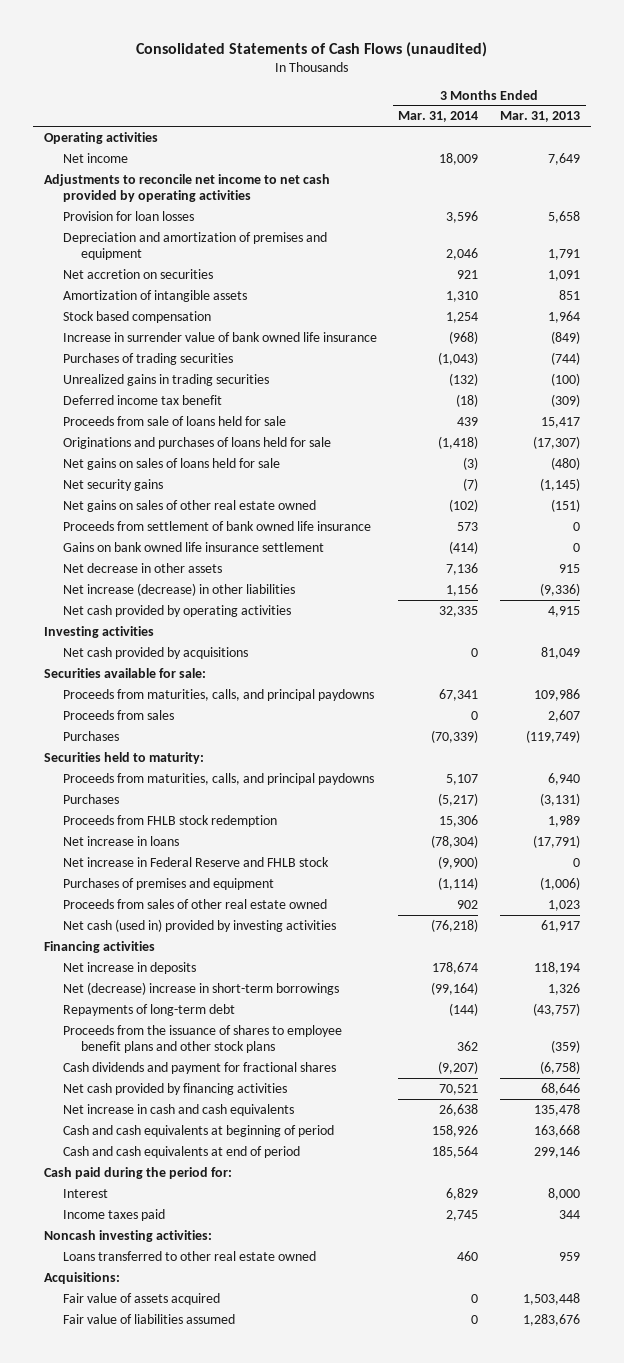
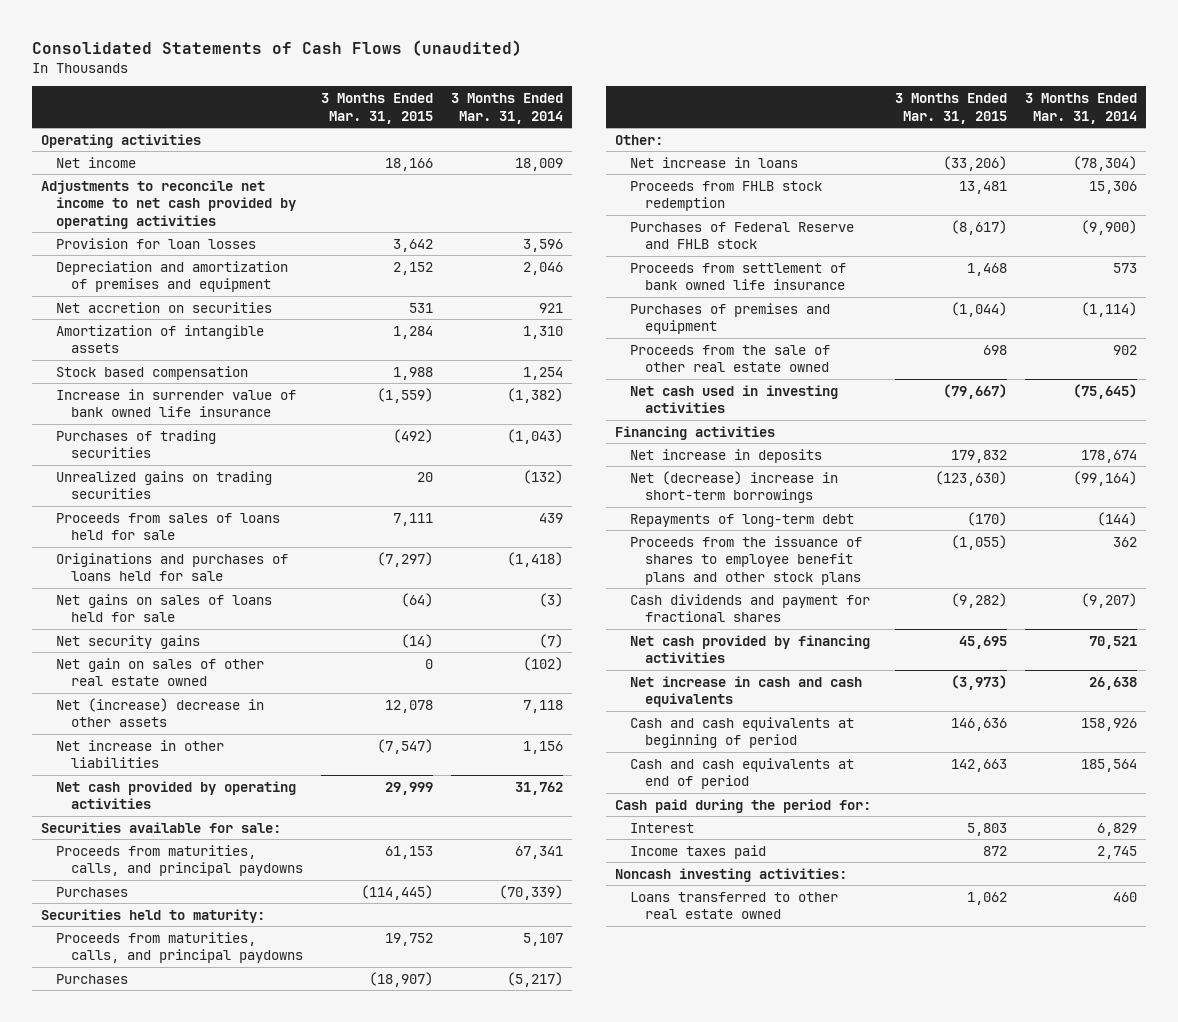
[500,111,581,123] Mar. 31, 2013 -> none
none -> [320,93,433,124] 3 Months Ended Mar. 31, 2015
[449,330,479,344] (968) -> [506,387,563,403] (1,382)
[62,394,222,405] Deferred income tax benefit -> none
[62,373,269,386] Unrealized gains in trading securities -> [56,470,273,500] Unrealized gains on trading securities
[62,415,286,426] Proceeds from sale of loans held for sale -> [56,512,281,541] Proceeds from sales of loans held for sale
[62,541,324,552] Gains on bank owned life insurance settlement -> none
[44,625,155,638] Investing activities -> none
[62,646,248,659] Net cash provided by acquisitions -> none
[62,499,316,512] Net gains on sales of other real estate owned -> [56,657,265,687] Net gain on sales of other real estate owned
[62,562,222,573] Net decrease in other assets -> [56,697,265,728] Net (increase) decrease in other assets
[446,562,479,575] 7,136 -> [522,699,563,713] 7,118
[62,582,295,596] Net increase (decrease) in other liabilities -> [56,739,225,769] Net increase in other liabilities
[439,605,479,617] 32,335 -> [514,781,563,795] 31,762
[62,709,174,720] Proceeds from sales -> none
none -> [615,134,664,145] Other:
[62,814,277,827] Proceeds from FHLB stock redemption -> [630,180,823,212] Proceeds from FHLB stock redemption
[62,856,329,867] Net increase in Federal Reserve and FHLB stock -> [630,221,855,250] Purchases of Federal Reserve and FHLB stock
[62,520,371,531] Proceeds from settlement of bank owned life insurance -> [630,262,847,291] Proceeds from settlement of bank owned life insurance
[62,898,327,909] Proceeds from sales of other real estate owned -> [630,344,831,373] Proceeds from the sale of other real estate owned
[62,918,336,932] Net cash (used in) provided by investing activities -> [630,384,839,414] Net cash used in investing activities
[431,918,479,932] (76,218) -> [1073,383,1138,399] (75,645)
[44,1271,121,1284] Acquisitions: -> none
[62,1292,220,1305] Fair value of assets acquired -> none
[62,1313,235,1324] Fair value of liabilities assumed -> none

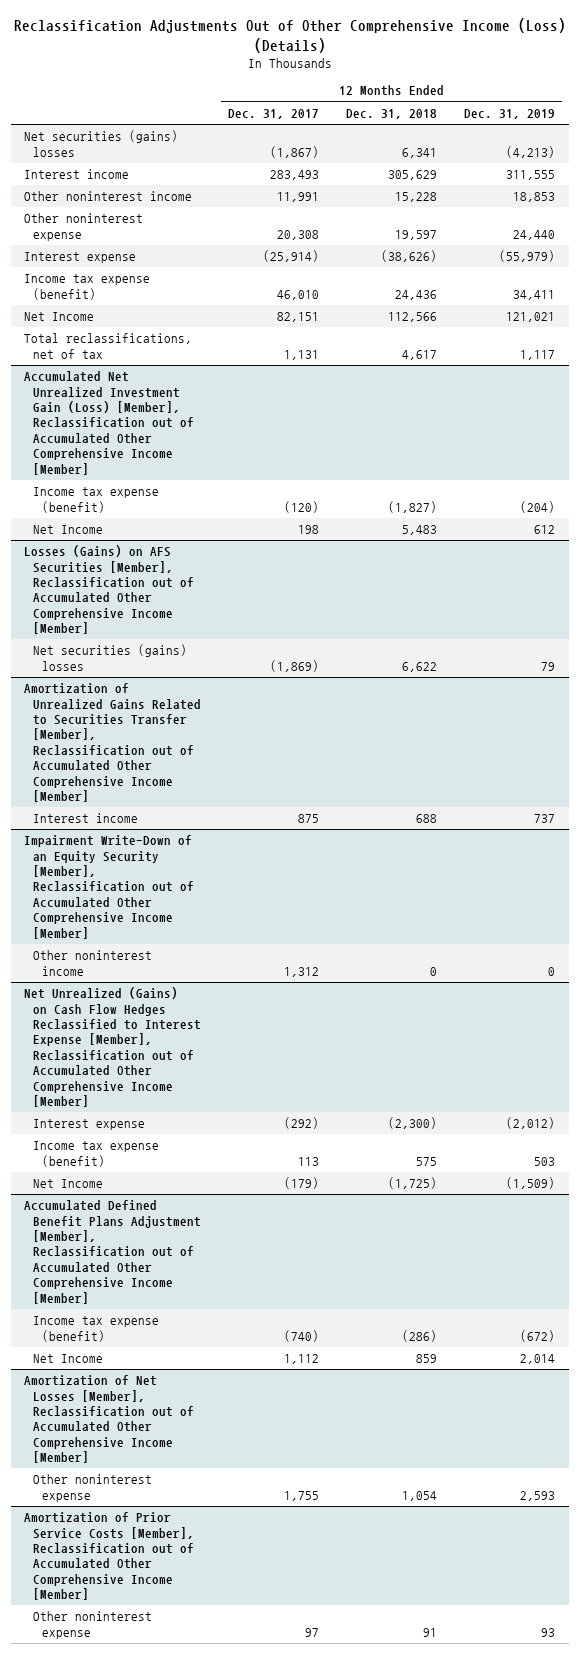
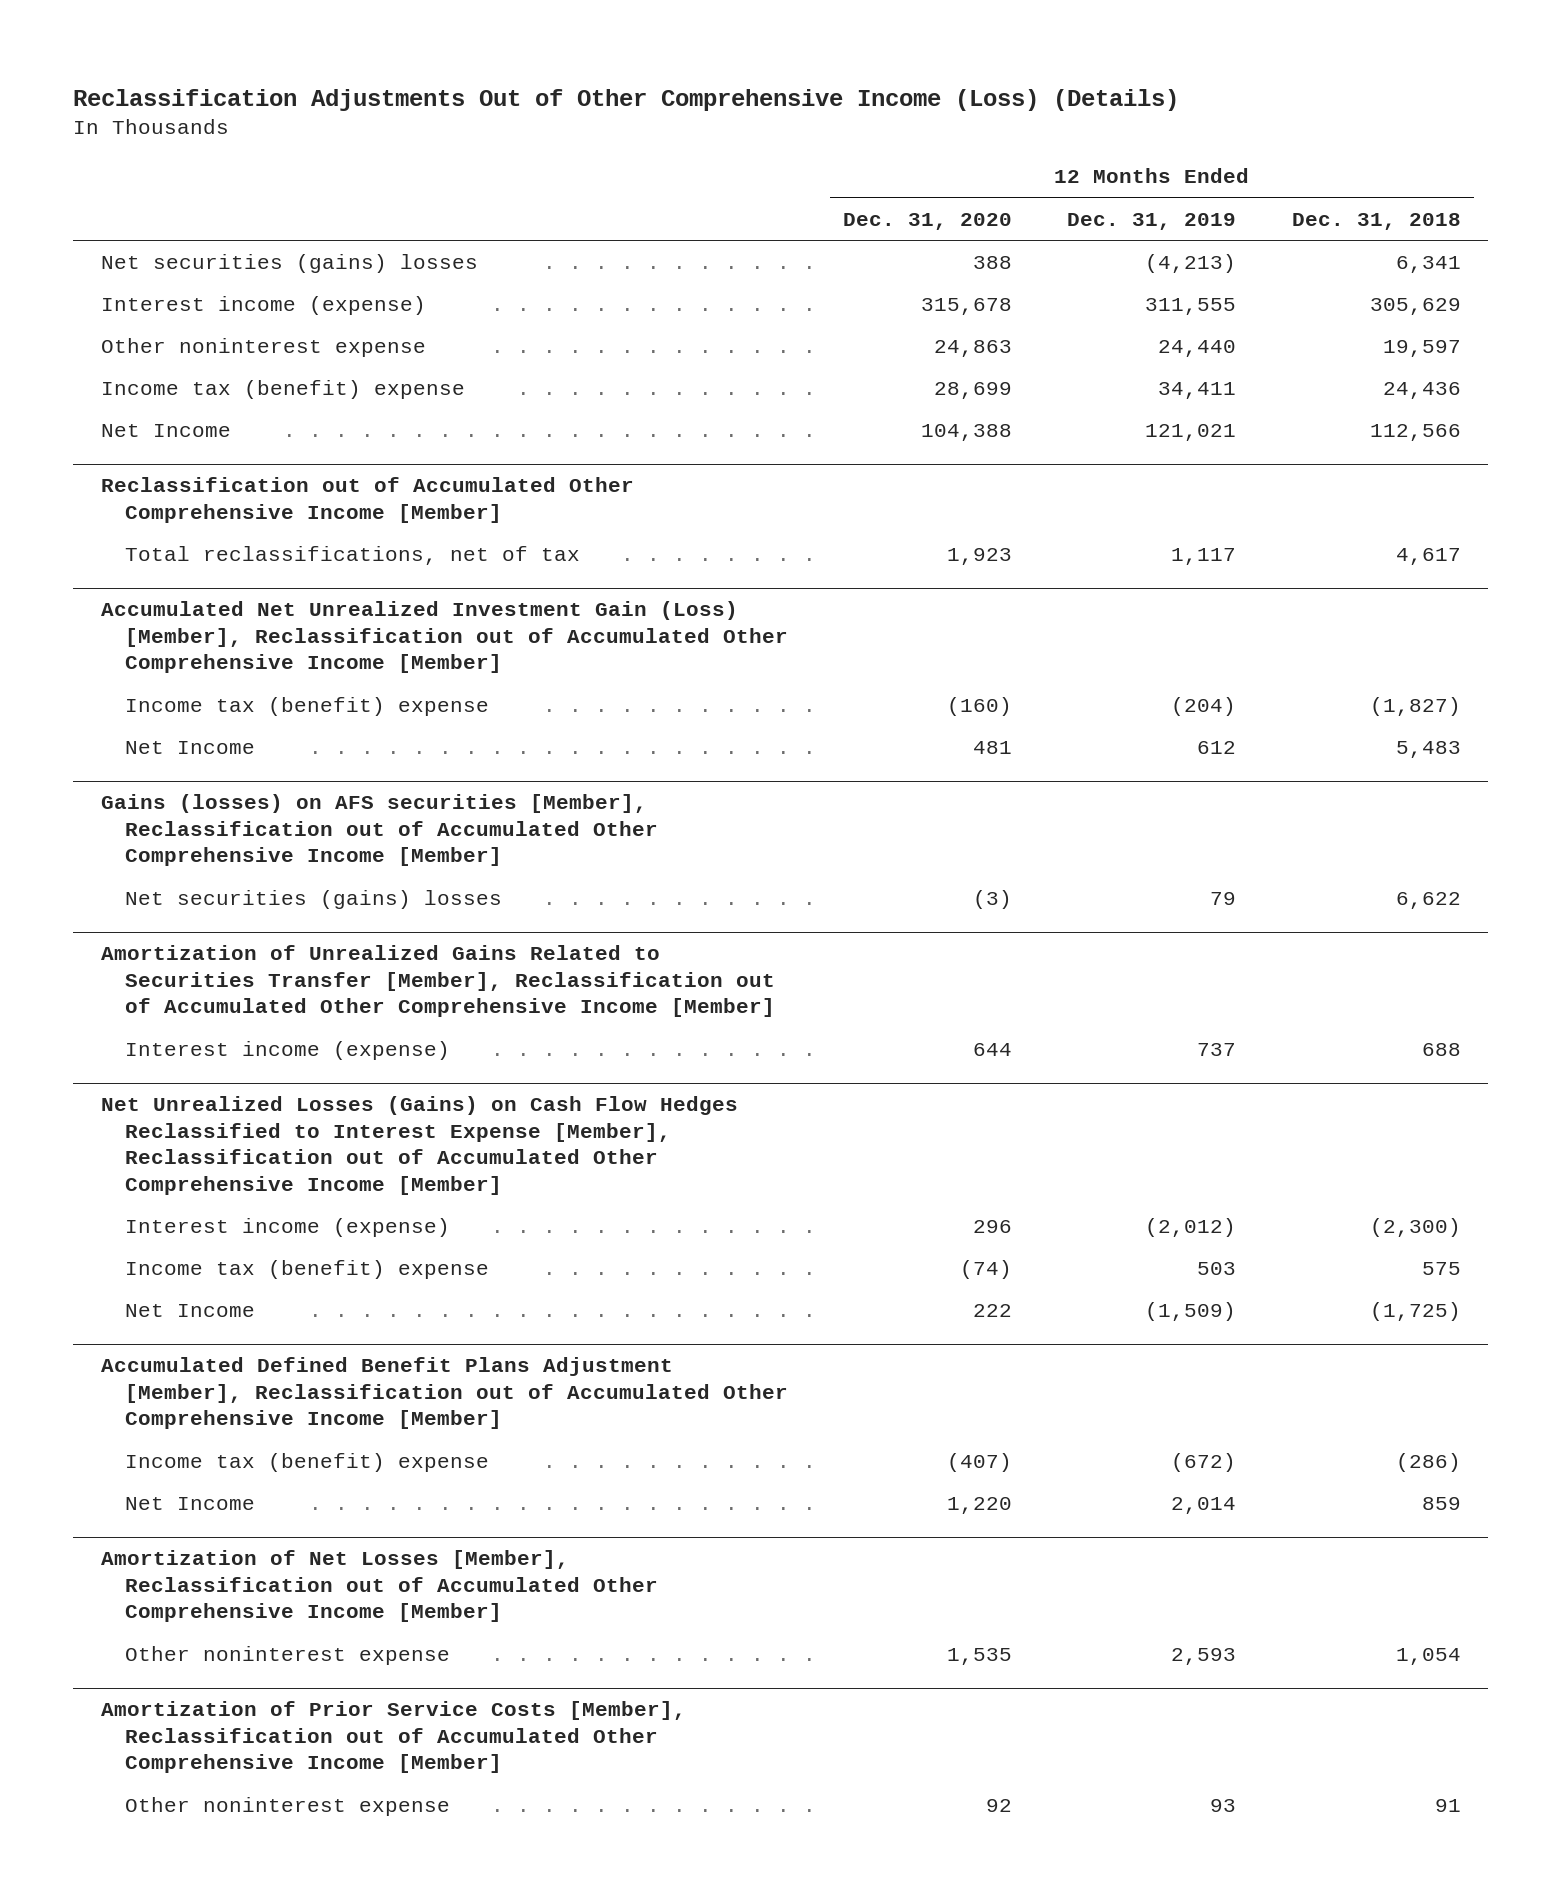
[228,108,320,119] Dec. 31, 2017 -> none
none -> [843,212,1013,230] Dec. 31, 2020
[24,191,193,202] Other noninterest income -> none
[24,169,130,180] Interest income -> [100,296,426,316] Interest income (expense)
[24,252,137,264] Interest expense -> none
[24,274,151,300] Income tax expense (benefit) -> [100,380,465,400] Income tax (benefit) expense
none -> [100,477,634,523] Reclassification out of Accumulated Other Comprehensive Income [Member]
[33,487,160,513] Income tax expense (benefit) -> [125,697,490,717] Income tax (benefit) expense
[24,545,195,635] Losses (Gains) on AFS Securities [Member], Reclassification out of Accumulated Other Comprehensive Income [Member] -> [100,794,659,867] Gains (losses) on AFS securities [Member], Reclassification out of Accumulated Other Comprehensive Income [Member]
[24,835,195,939] Impairment Write-Down of an Equity Security [Member], Reclassification out of Accumulated Other Comprehensive Income [Member] -> none
[33,950,153,976] Other noninterest income -> none
[33,813,139,824] Interest income -> [125,1041,451,1061] Interest income (expense)
[24,987,202,1108] Net Unrealized (Gains) on Cash Flow Hedges Reclassified to Interest Expense [Member], Reclassification out of Accumulated Other Comprehensive Income [Member] -> [100,1096,738,1195] Net Unrealized Losses (Gains) on Cash Flow Hedges Reclassified to Interest Expense [Member], Reclassification out of Accumulated Other Comprehensive Income [Member]
[33,1119,146,1131] Interest expense -> [125,1218,451,1238] Interest income (expense)
[33,1141,160,1167] Income tax expense (benefit) -> [125,1260,490,1280] Income tax (benefit) expense
[33,1316,160,1342] Income tax expense (benefit) -> [125,1453,490,1473] Income tax (benefit) expense

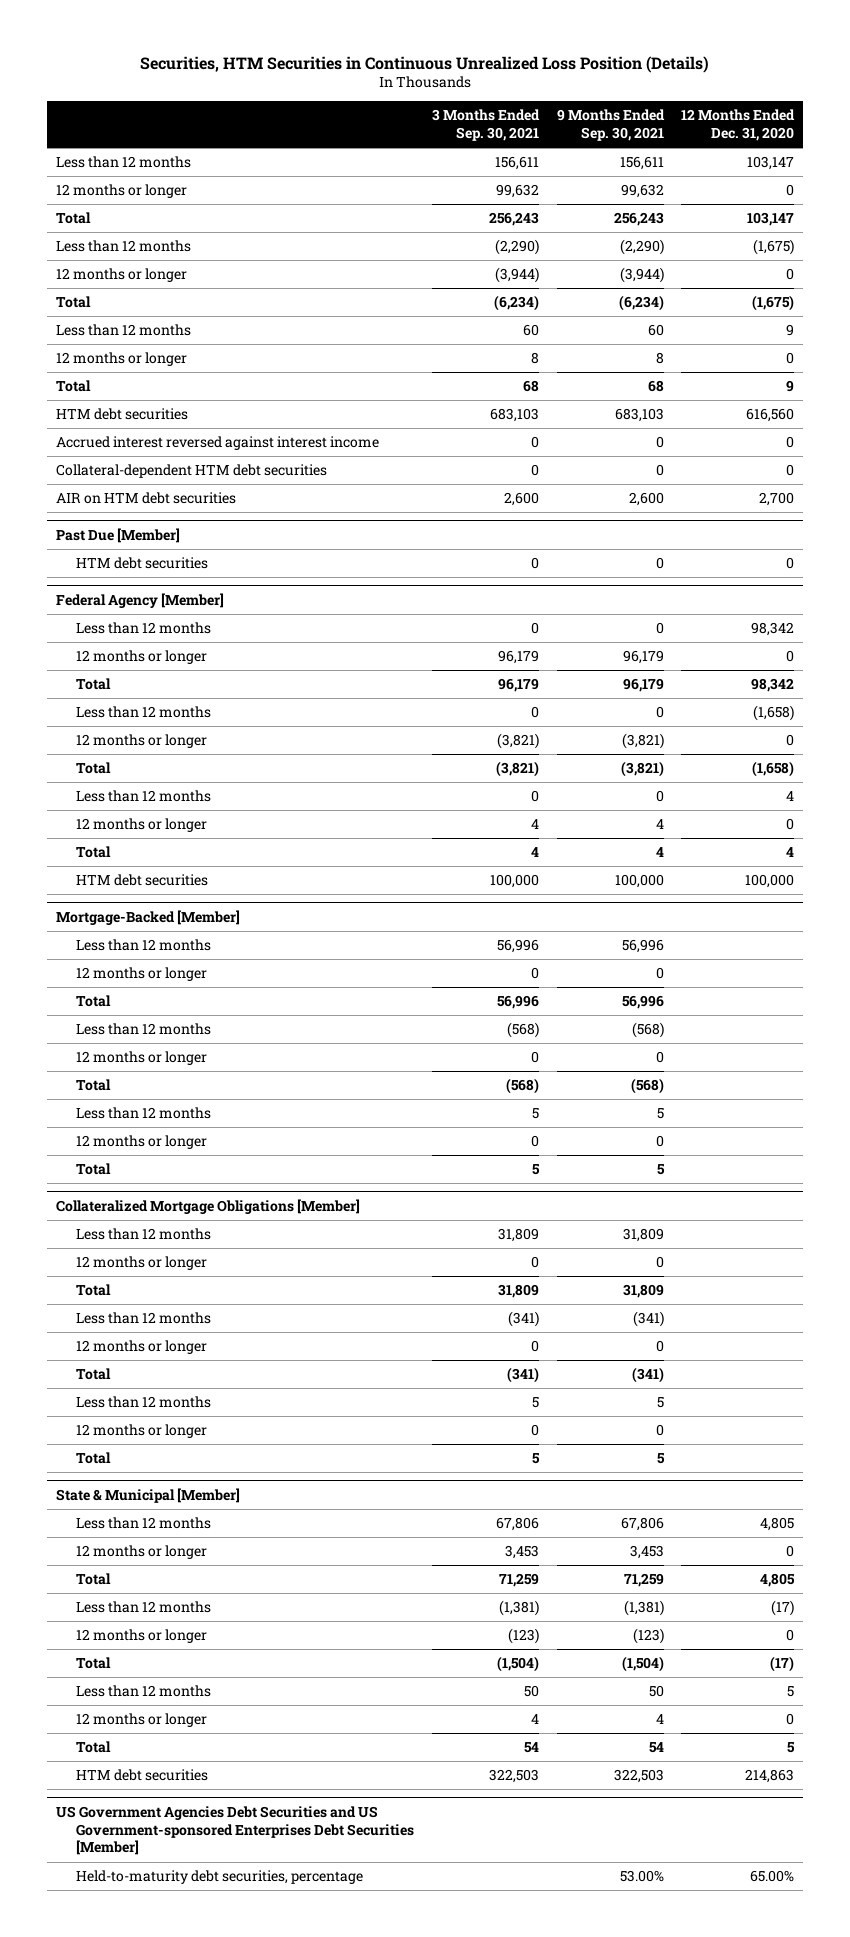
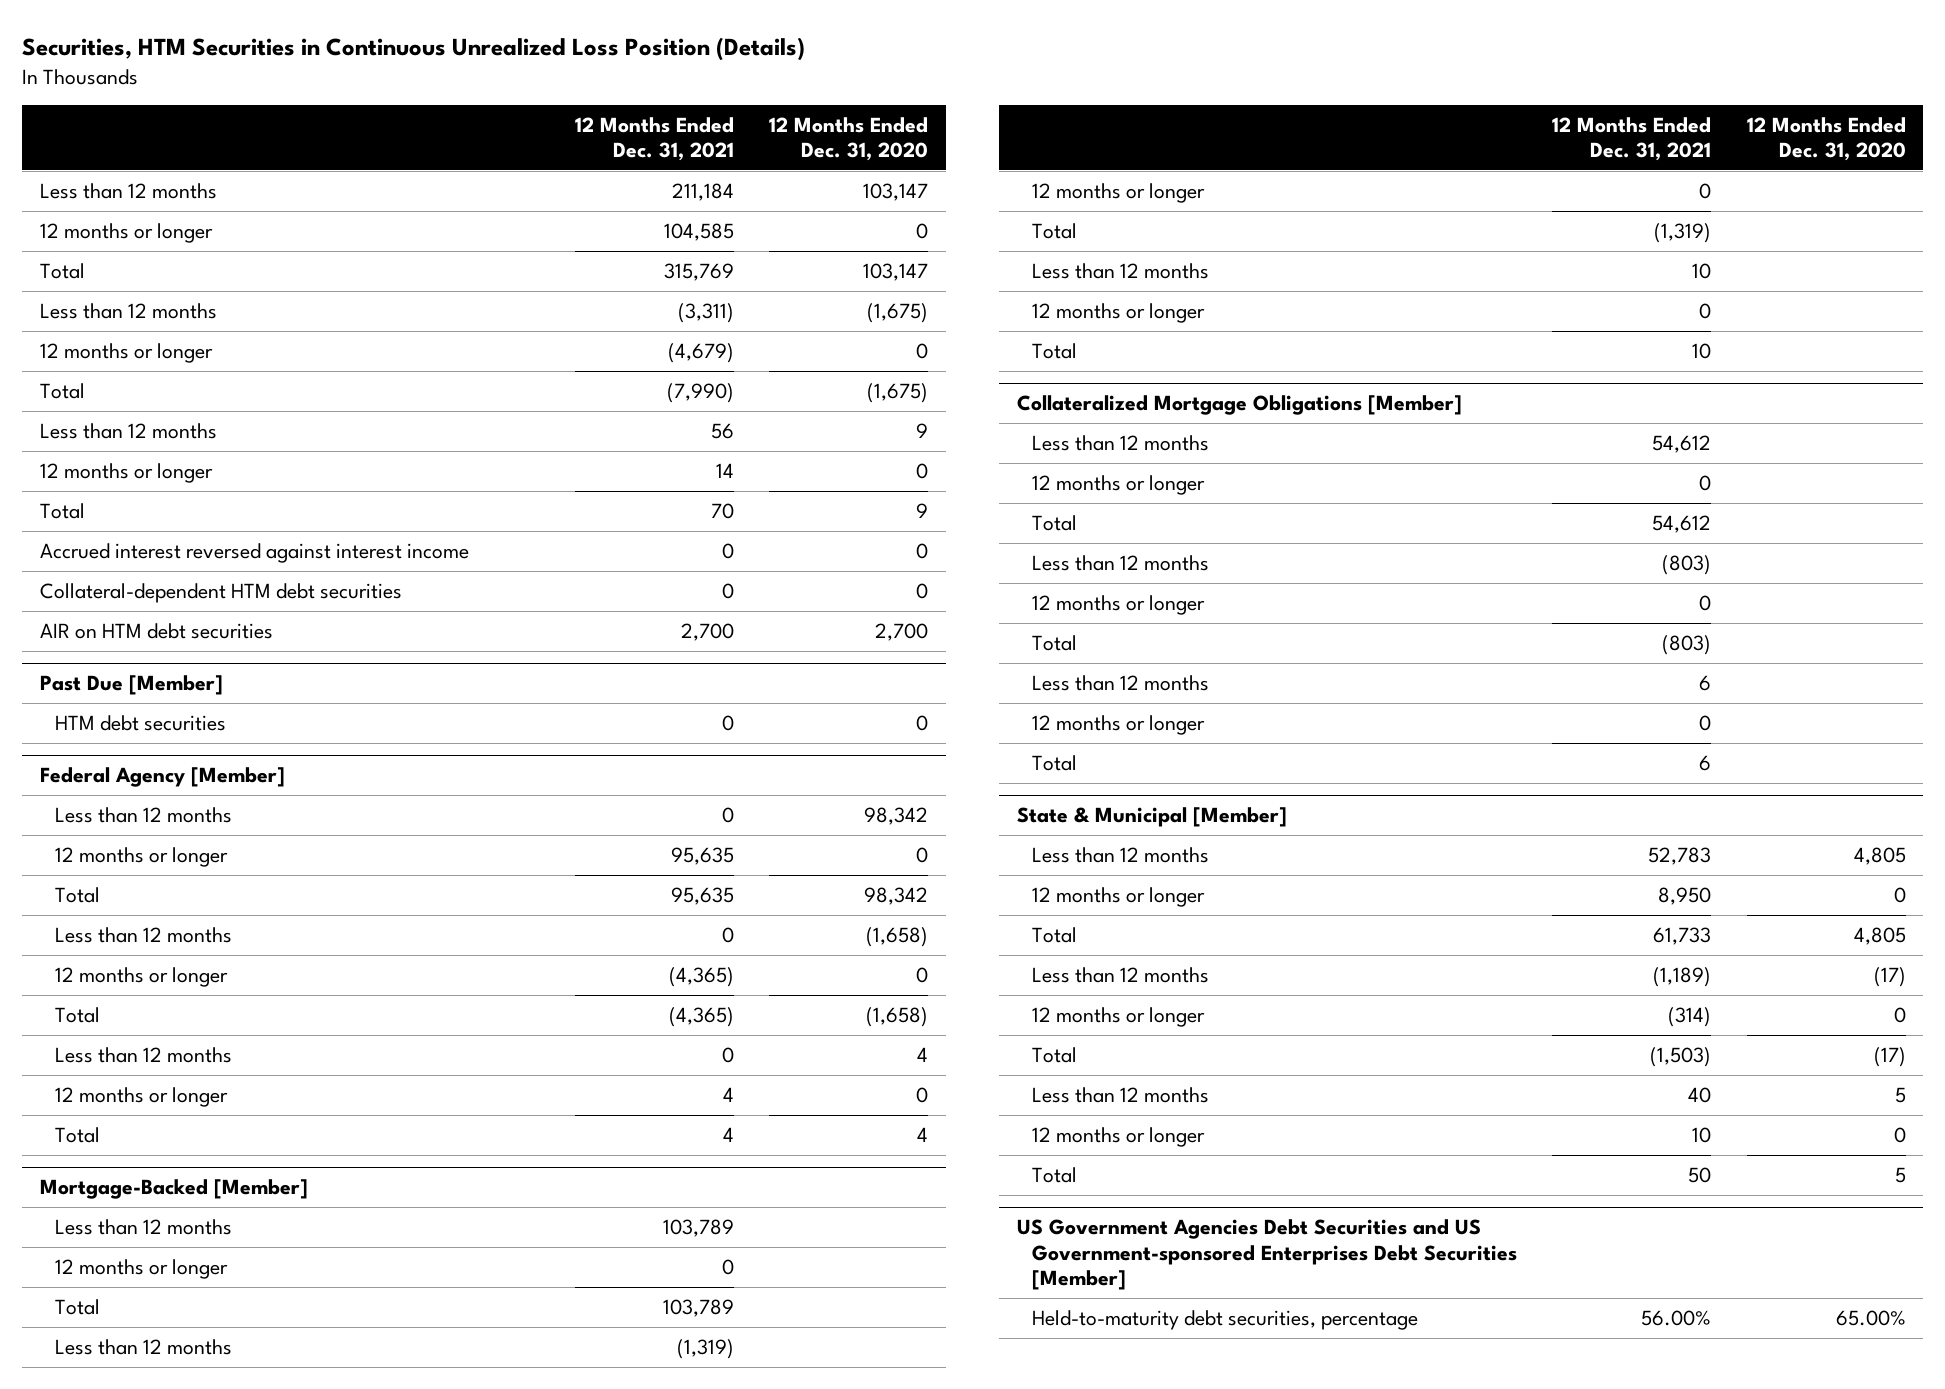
[431,109,540,141] 3 Months Ended Sep. 30, 2021 -> none
[556,109,665,141] 9 Months Ended Sep. 30, 2021 -> none
none -> [575,116,735,162] 12 Months Ended Dec. 31, 2021
[56,408,189,421] HTM debt securities -> none
[76,874,209,887] HTM debt securities -> none
[76,1769,209,1782] HTM debt securities -> none

